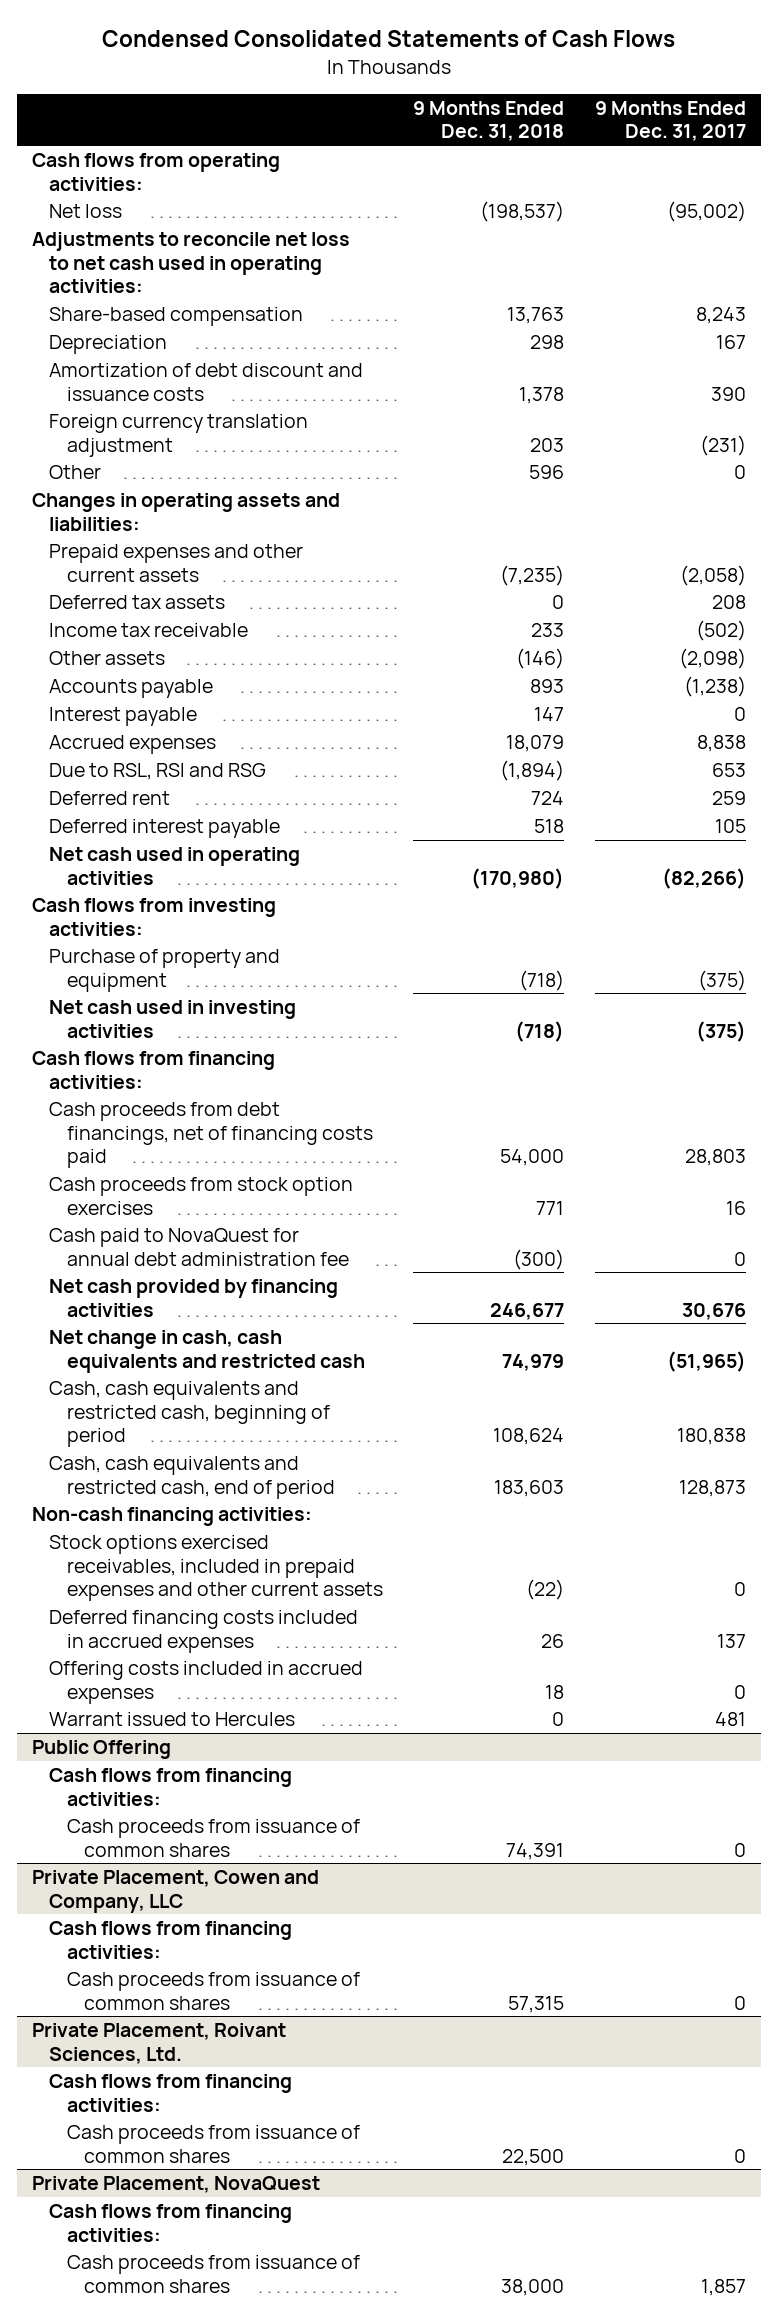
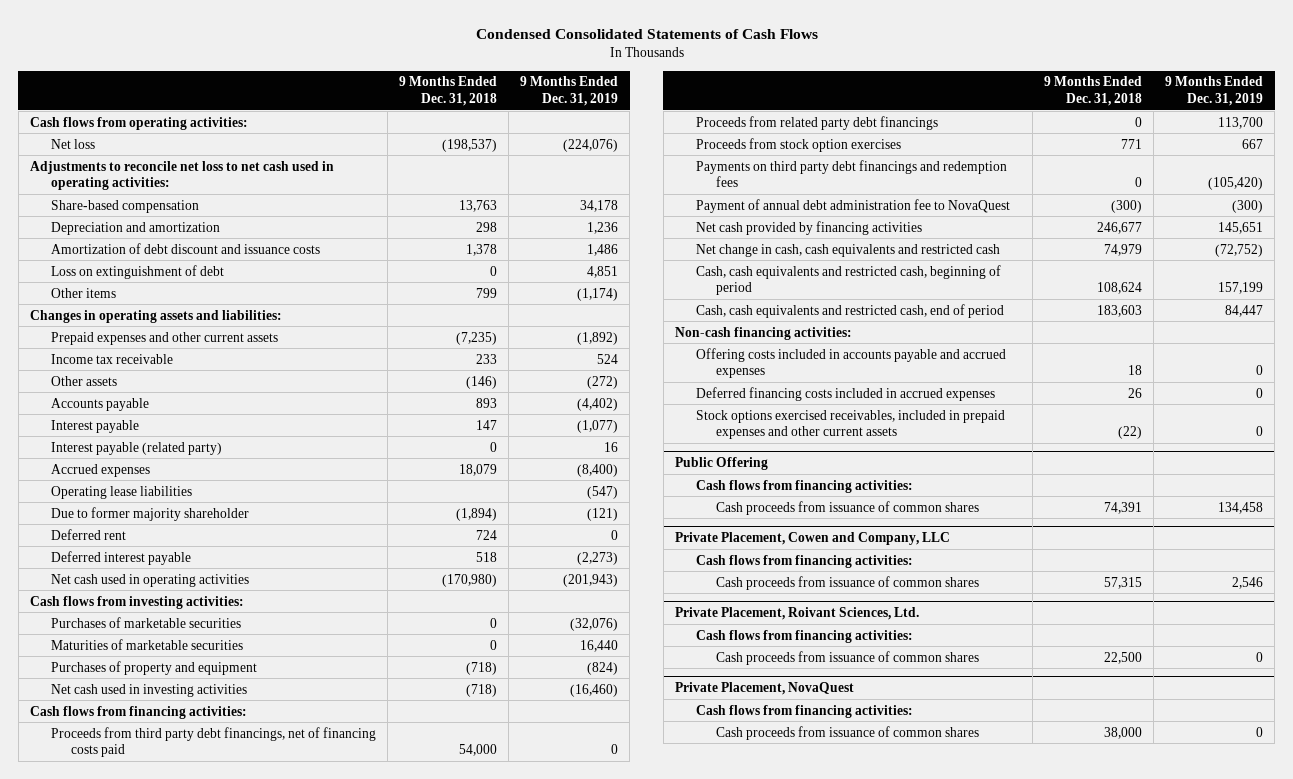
[594,100,746,142] 9 Months Ended Dec. 31, 2017 -> none
none -> [520,76,619,106] 9 Months Ended Dec. 31, 2019
[49,335,168,355] Depreciation -> [50,221,220,235] Depreciation and amortization
[49,414,309,457] Foreign currency translation adjustment -> none
none -> [50,264,224,279] Loss on extinguishment of debt
[49,465,102,480] Other -> [50,287,116,298] Other items
[529,465,565,480] 596 -> [475,287,497,298] 799
[49,595,226,610] Deferred tax assets -> none
none -> [50,441,222,455] Interest payable (related party)
none -> [50,485,192,499] Operating lease liabilities
[49,763,267,781] Due to RSL, RSI and RSG -> [50,506,249,521] Due to former majority shareholder
none -> [50,616,241,628] Purchases of marketable securities
none -> [50,638,243,650] Maturities of marketable securities
[49,949,281,992] Purchase of property and equipment -> [50,660,257,675] Purchases of property and equipment
[49,1102,373,1168] Cash proceeds from debt financings, net of financing costs paid -> [50,726,376,758] Proceeds from third party debt financings, net of financing costs paid
none -> [695,115,938,130] Proceeds from related party debt financings
[49,1177,354,1215] Cash proceeds from stock option exercises -> [695,137,901,152] Proceeds from stock option exercises
none -> [695,159,1007,188] Payments on third party debt financings and redemption fees
[49,1228,349,1266] Cash paid to NovaQuest for annual debt administration fee -> [695,198,1010,213] Payment of annual debt administration fee to NovaQuest
none -> [695,347,1006,379] Offering costs included in accounts payable and accrued expenses
[49,1661,364,1704] Offering costs included in accrued expenses -> none
[49,1712,296,1727] Warrant issued to Hercules -> none
[49,1535,383,1601] Stock options exercised receivables, included in prepaid expenses and other current assets -> [695,409,1005,440] Stock options exercised receivables, included in prepaid expenses and other current assets

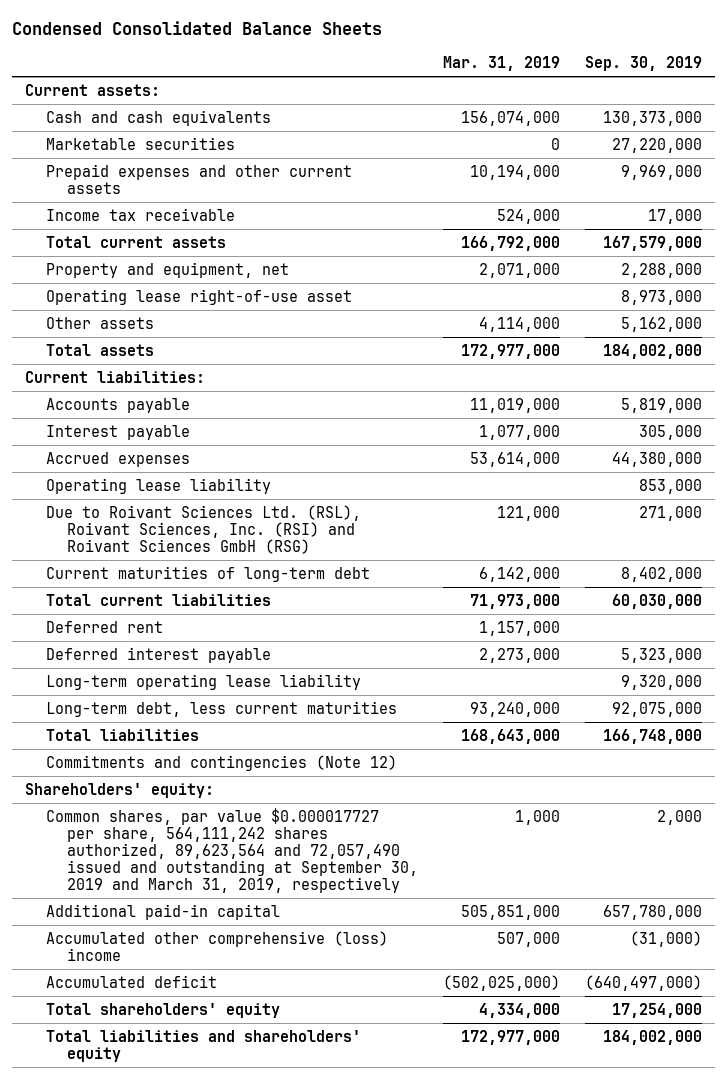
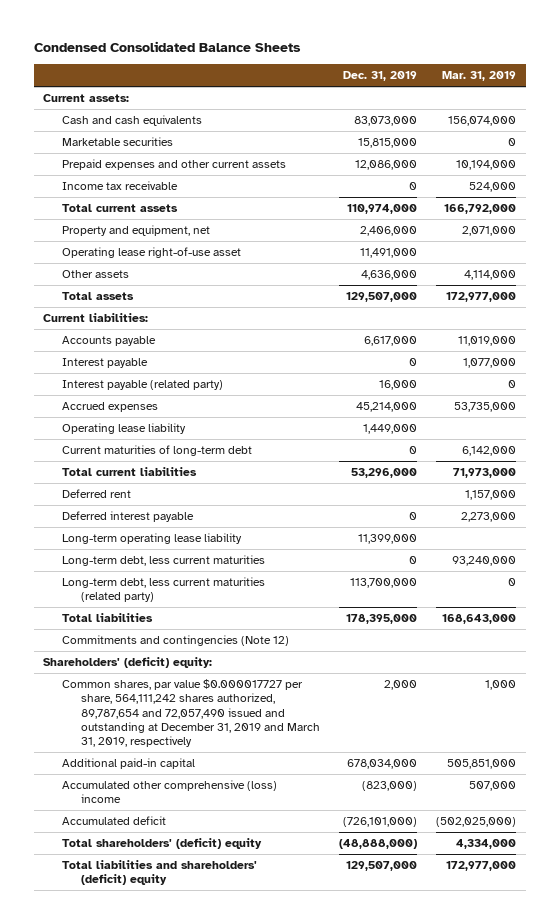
[585,55,703,71] Sep. 30, 2019 -> none
none -> [342,71,417,82] Dec. 31, 2019
none -> [62,380,224,391] Interest payable (related party)
[469,451,560,467] 53,614,000 -> [454,402,517,413] 53,735,000
[45,504,361,554] Due to Roivant Sciences Ltd. (RSL), Roivant Sciences, Inc. (RSI) and Roivant Sciences GmbH (RSG) -> none
none -> [62,577,266,603] Long-term debt, less current maturities (related party)
[24,782,214,798] Shareholders' equity: -> [43,657,213,669] Shareholders' (deficit) equity:
[45,807,418,893] Common shares, par value $0.000017727 per share, 564,111,242 shares authorized, 89,623,564 and 72,057,490 issued and outstanding at September 30, 2019 and March 31, 2019, respectively -> [62,679,320,748] Common shares, par value $0.000017727 per share, 564,111,242 shares authorized, 89,787,654 and 72,057,490 issued and outstanding at December 31, 2019 and March 31, 2019, respectively
[45,1002,280,1018] Total shareholders' equity -> [62,838,263,850] Total shareholders' (deficit) equity
[45,1029,361,1062] Total liabilities and shareholders' equity -> [62,860,258,886] Total liabilities and shareholders' (deficit) equity

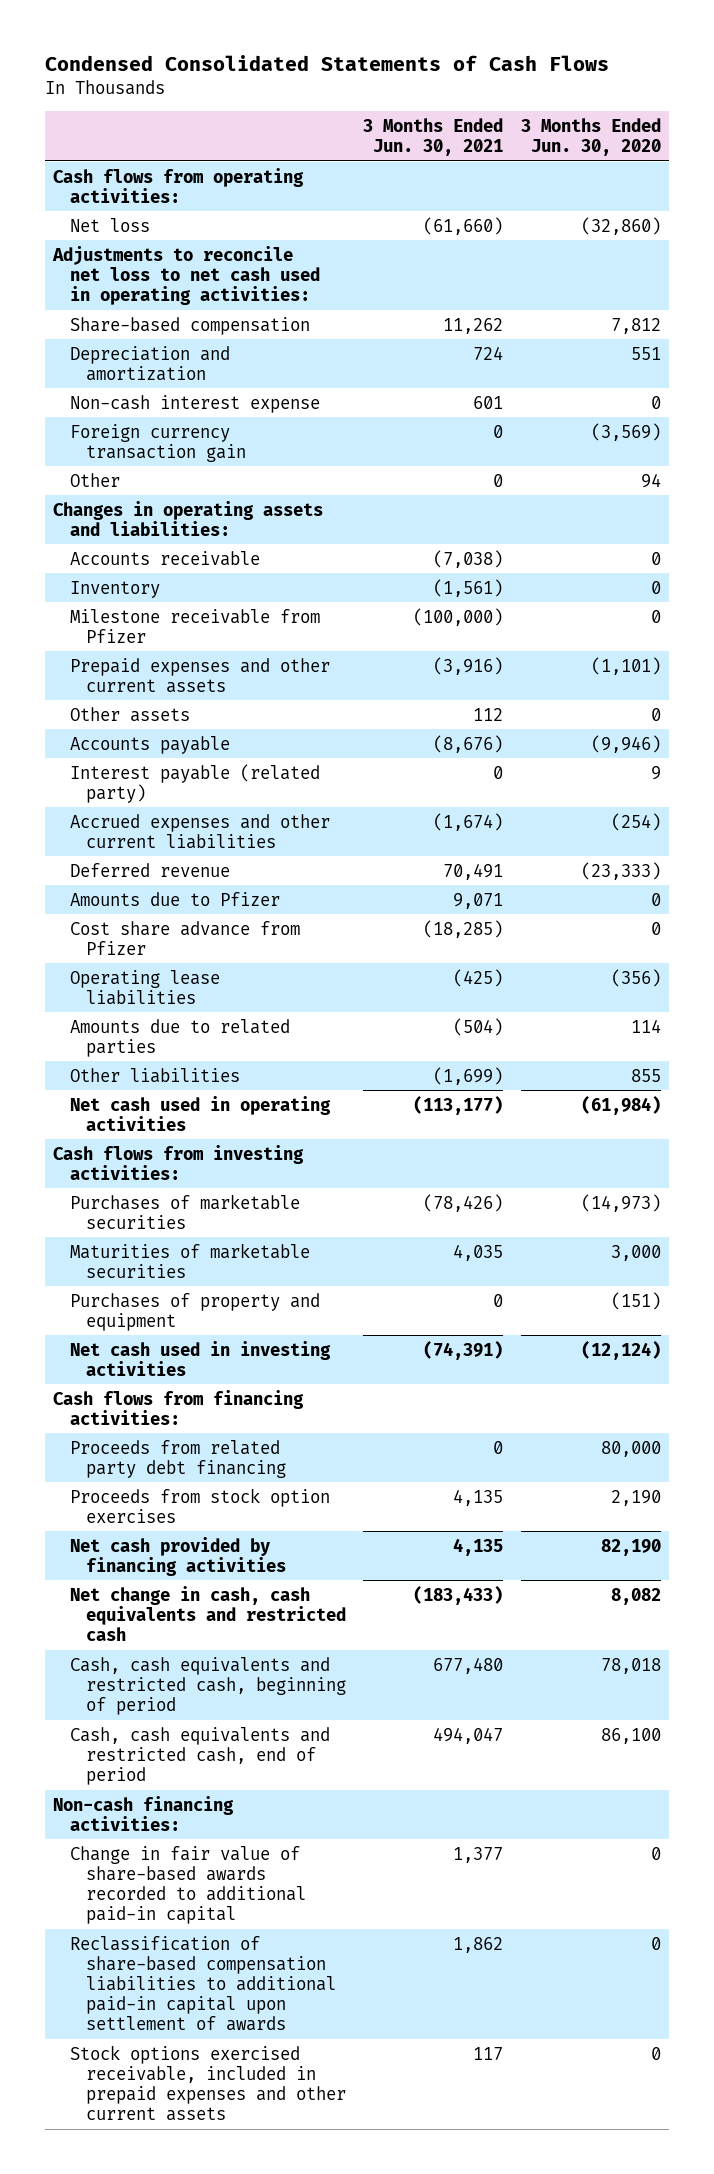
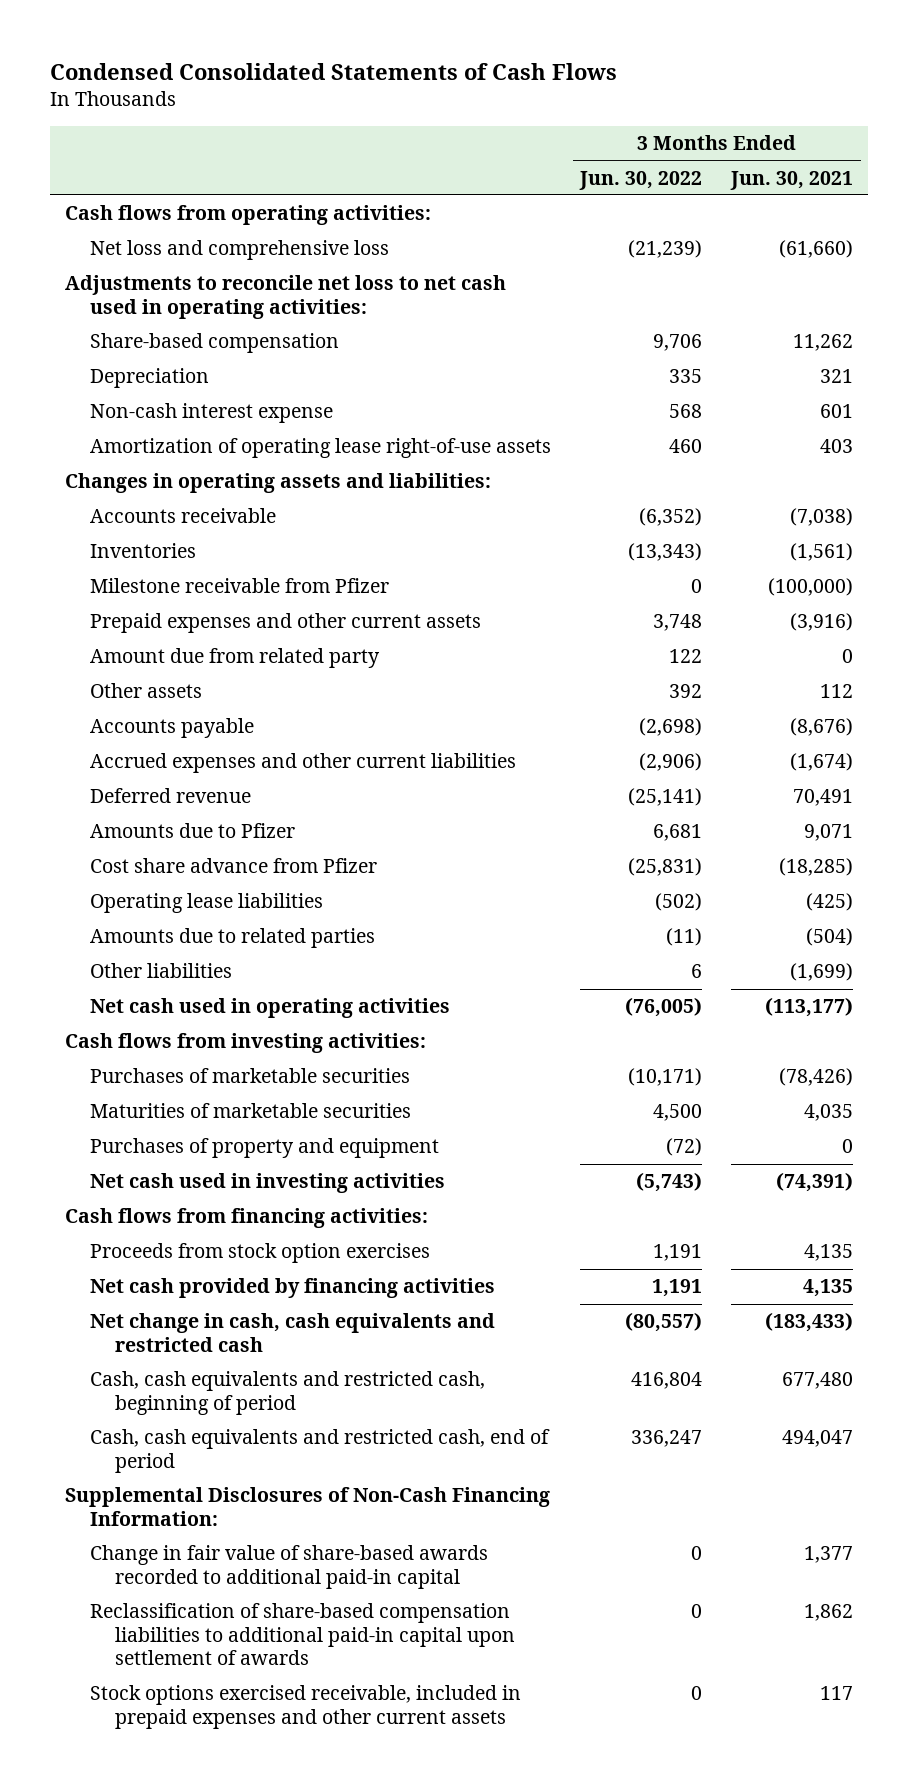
[520,117,661,156] 3 Months Ended Jun. 30, 2020 -> none
none -> [579,170,703,190] Jun. 30, 2022
[69,217,150,232] Net loss -> [89,240,389,261] Net loss and comprehensive loss
[69,345,230,381] Depreciation and amortization -> none
none -> [89,368,209,389] Depreciation
[69,423,246,462] Foreign currency transaction gain -> none
[69,472,120,487] Other -> none
none -> [89,438,551,459] Amortization of operating lease right-of-use assets
[69,580,160,598] Inventory -> [89,543,196,559] Inventories
none -> [89,648,380,669] Amount due from related party
[69,763,320,803] Interest payable (related party) -> none
[69,1439,286,1478] Proceeds from related party debt financing -> none
[53,1795,235,1831] Non-cash financing activities: -> [65,1487,551,1526] Supplemental Disclosures of Non-Cash Financing Information:

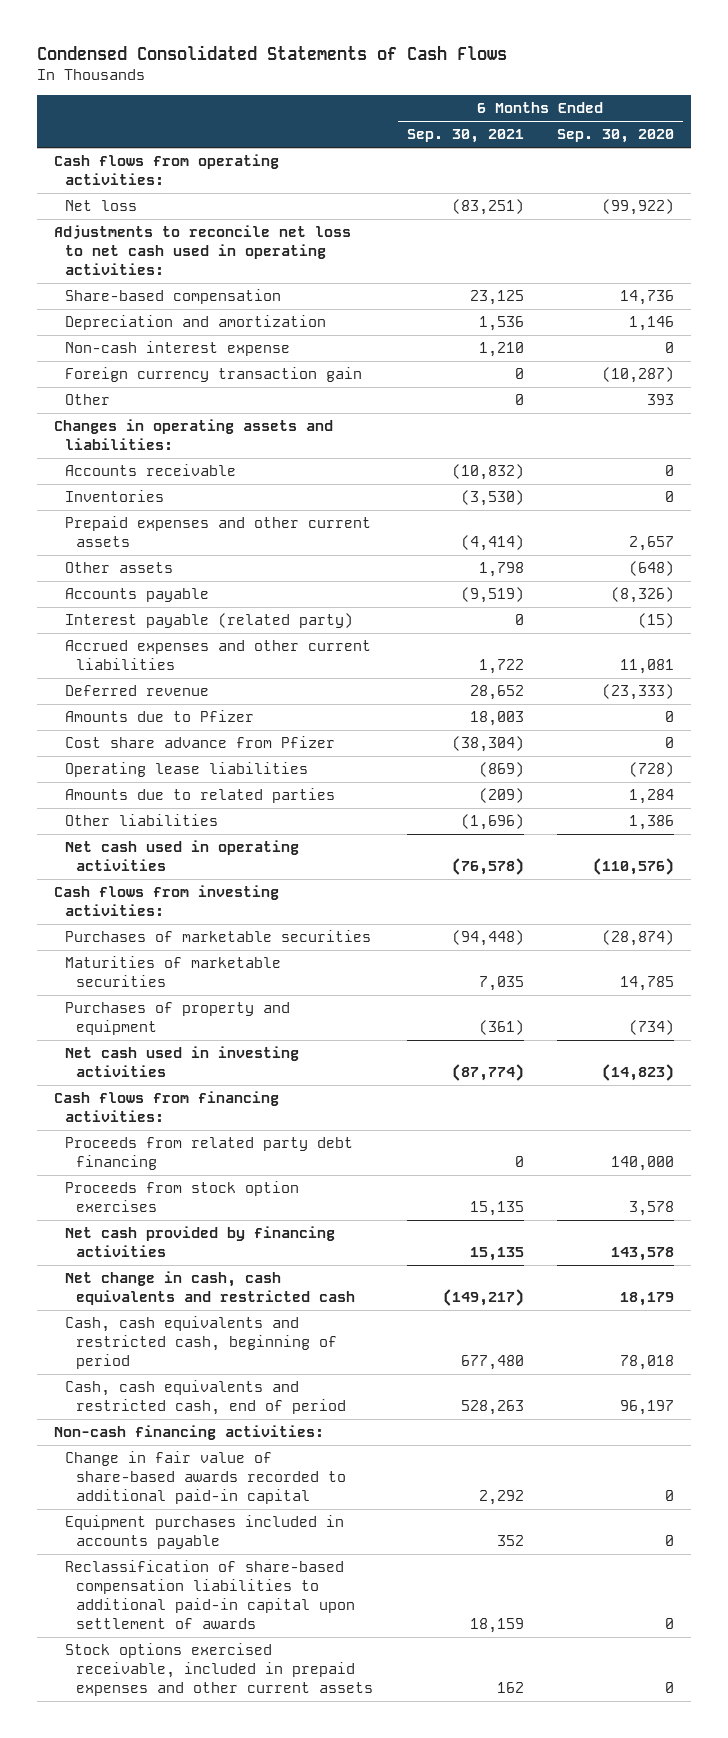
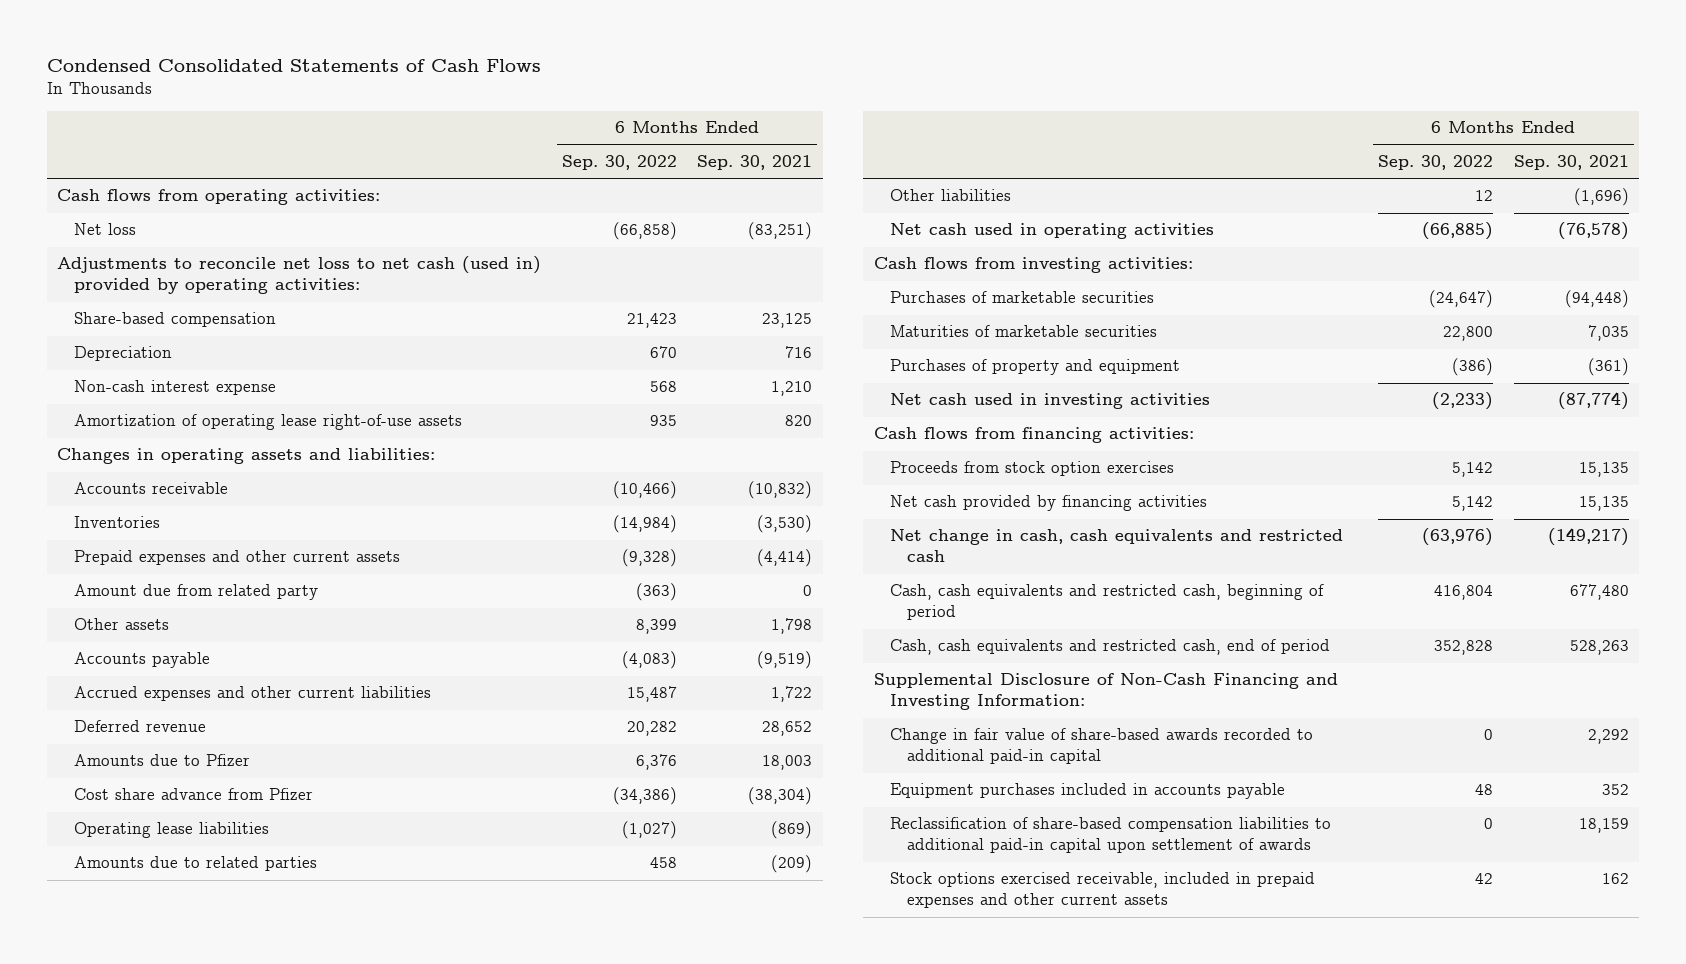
[557,129,675,144] Sep. 30, 2020 -> none
none -> [561,154,677,170] Sep. 30, 2022
[53,225,351,276] Adjustments to reconcile net loss to net cash used in operating activities: -> [57,256,542,295] Adjustments to reconcile net loss to net cash (used in) provided by operating activities:
[64,315,326,331] Depreciation and amortization -> none
none -> [73,346,172,362] Depreciation
[64,367,362,383] Foreign currency transaction gain -> none
[64,394,110,406] Other -> none
none -> [73,414,462,431] Amortization of operating lease right-of-use assets
none -> [73,584,318,601] Amount due from related party
[64,613,353,629] Interest payable (related party) -> none
[64,1137,353,1171] Proceeds from related party debt financing -> none
[53,1425,324,1441] Non-cash financing activities: -> [873,673,1338,711] Supplemental Disclosure of Non-Cash Financing and Investing Information:

